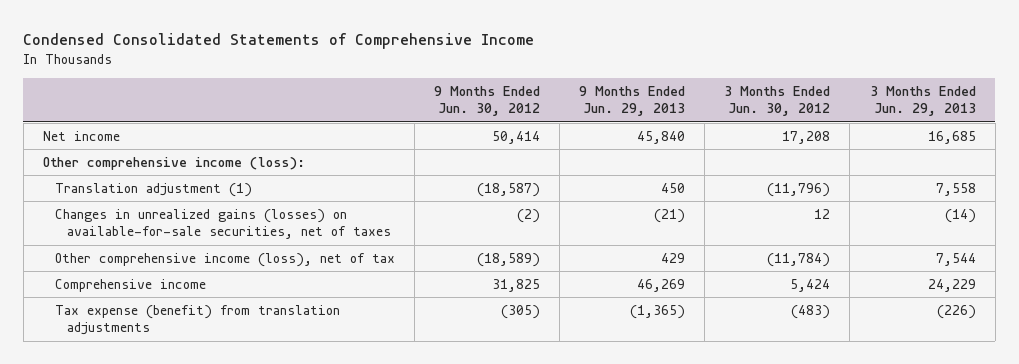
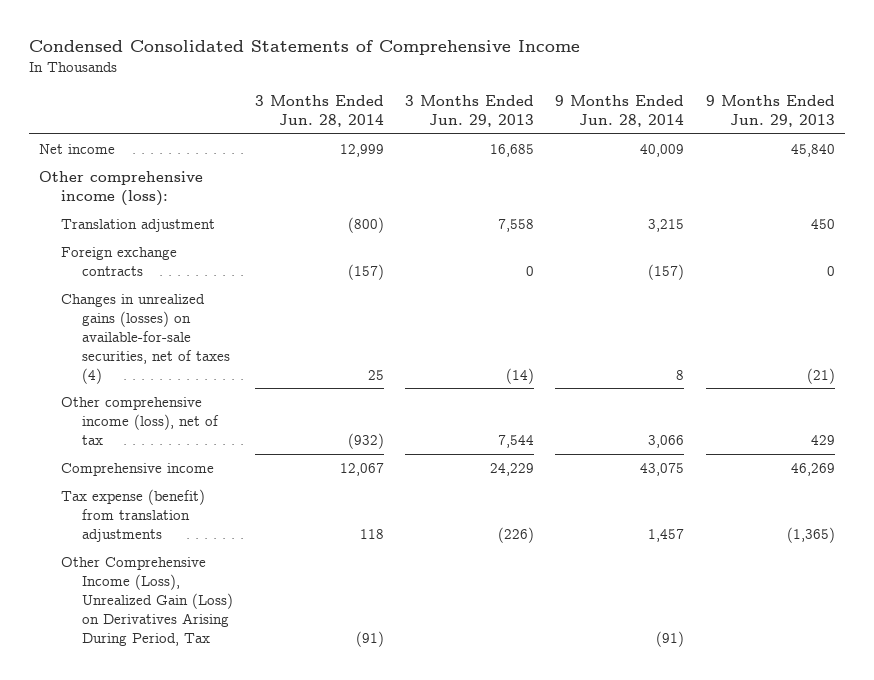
[434,85,541,117] 9 Months Ended Jun. 30, 2012 -> none
[724,85,831,117] 3 Months Ended Jun. 30, 2012 -> none
none -> [254,95,384,127] 3 Months Ended Jun. 28, 2014
none -> [555,95,685,127] 9 Months Ended Jun. 28, 2014
[55,182,253,197] Translation adjustment (1) -> [60,219,215,233] Translation adjustment
none -> [60,247,177,276] Foreign exchange contracts
[55,208,392,240] Changes in unrealized gains (losses) on available-for-sale securities, net of taxes -> [60,294,231,384] Changes in unrealized gains (losses) on available-for-sale securities, net of taxes (4)
none -> [60,557,234,646] Other Comprehensive Income (Loss), Unrealized Gain (Loss) on Derivatives Arising During Period, Tax

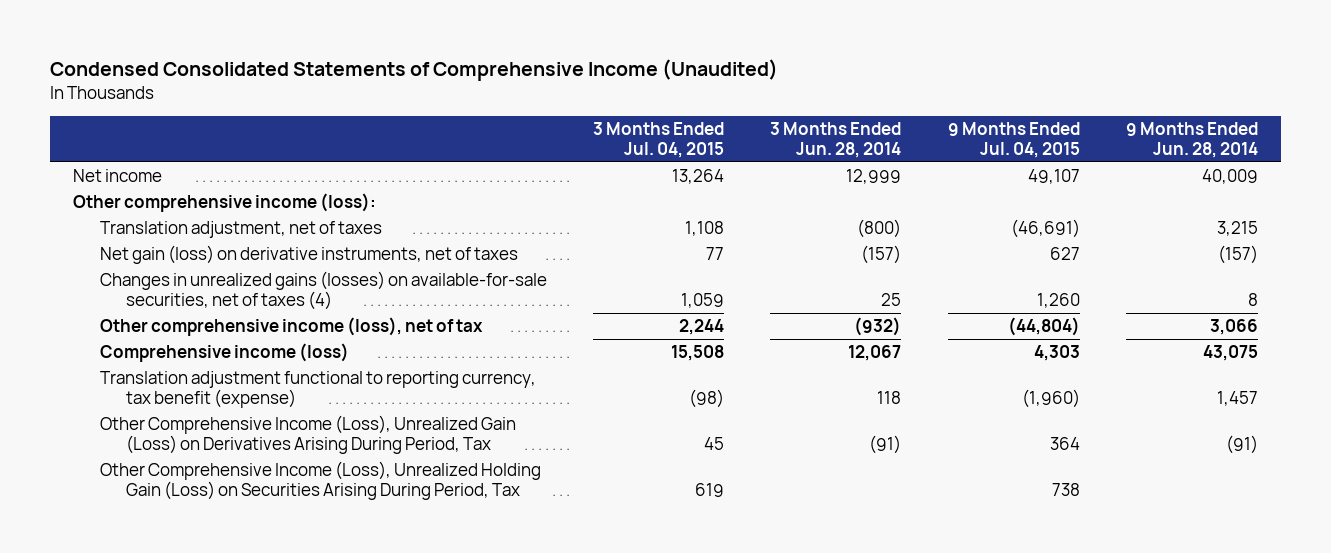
[28,39,580,55] Condensed Consolidated Statements of Comprehensive Income -> [50,59,779,82] Condensed Consolidated Statements of Comprehensive Income (Unaudited)
[404,95,534,127] 3 Months Ended Jun. 29, 2013 -> none
[705,95,835,127] 9 Months Ended Jun. 29, 2013 -> none
none -> [593,121,725,159] 3 Months Ended Jul. 04, 2015
none -> [947,121,1080,159] 9 Months Ended Jul. 04, 2015
[60,219,215,233] Translation adjustment -> [99,220,382,238] Translation adjustment, net of taxes
[60,247,177,276] Foreign exchange contracts -> [99,244,518,264] Net gain (loss) on derivative instruments, net of taxes
[60,463,214,477] Comprehensive income -> [99,342,349,362] Comprehensive income (loss)
[60,489,205,542] Tax expense (benefit) from translation adjustments -> [99,370,536,409] Translation adjustment functional to reporting currency, tax benefit (expense)
none -> [99,460,541,501] Other Comprehensive Income (Loss), Unrealized Holding Gain (Loss) on Securities Arising During Period, Tax

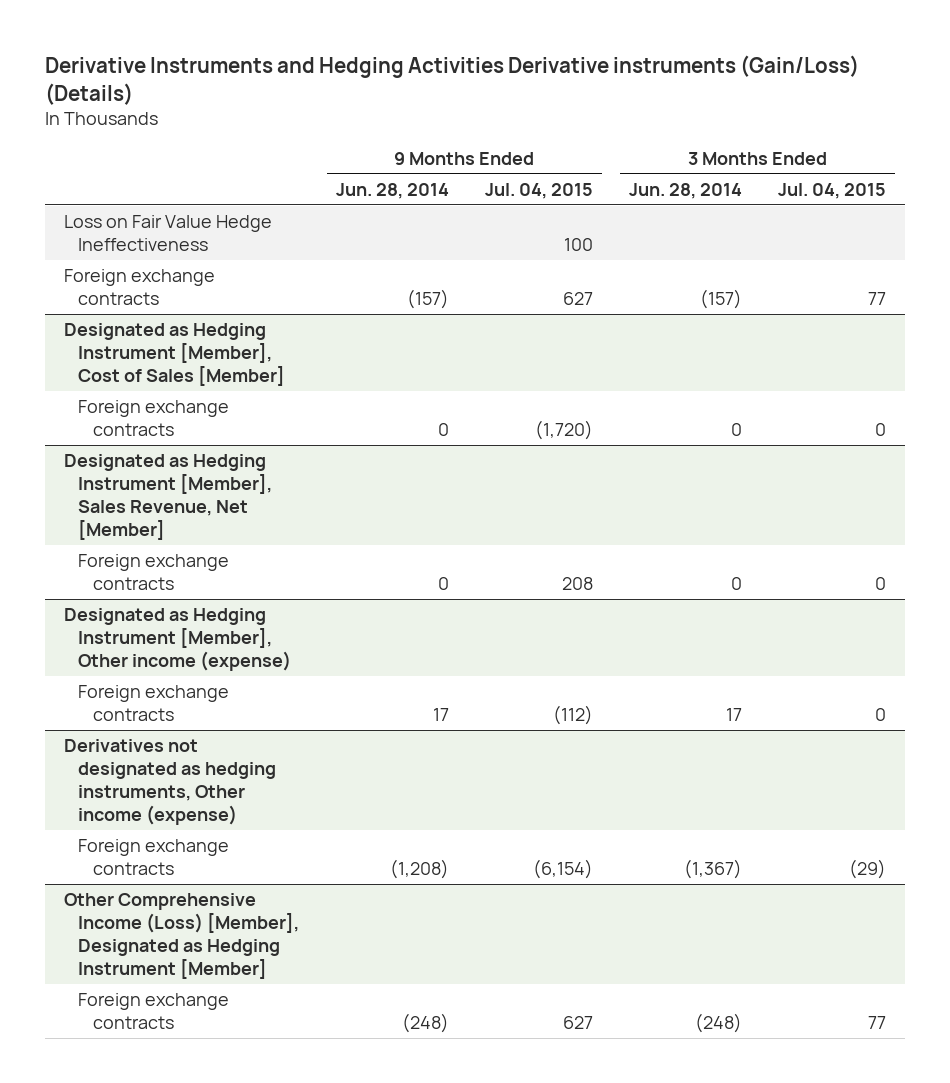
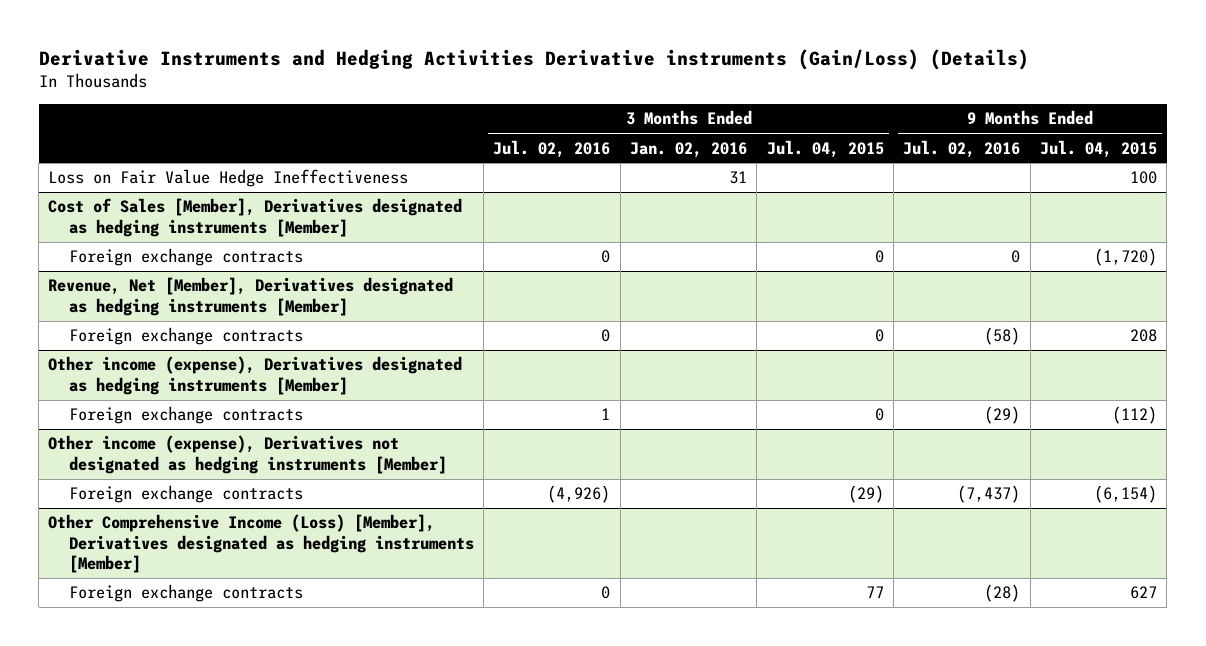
[335,182,449,199] Jun. 28, 2014 -> none
[629,182,743,199] Jun. 28, 2014 -> none
none -> [493,139,611,158] Jul. 02, 2016
none -> [630,141,748,158] Jan. 02, 2016
none -> [903,139,1021,158] Jul. 02, 2016
[63,268,215,305] Foreign exchange contracts -> none
[63,322,286,386] Designated as Hedging Instrument [Member], Cost of Sales [Member] -> [48,198,463,237] Cost of Sales [Member], Derivatives designated as hedging instruments [Member]
[63,453,273,540] Designated as Hedging Instrument [Member], Sales Revenue, Net [Member] -> [48,277,454,316] Revenue, Net [Member], Derivatives designated as hedging instruments [Member]
[63,607,292,671] Designated as Hedging Instrument [Member], Other income (expense) -> [48,356,463,395] Other income (expense), Derivatives designated as hedging instruments [Member]
[63,738,277,825] Derivatives not designated as hedging instruments, Other income (expense) -> [48,435,447,474] Other income (expense), Derivatives not designated as hedging instruments [Member]
[63,892,300,979] Other Comprehensive Income (Loss) [Member], Designated as Hedging Instrument [Member] -> [48,514,474,574] Other Comprehensive Income (Loss) [Member], Derivatives designated as hedging instruments [Member]

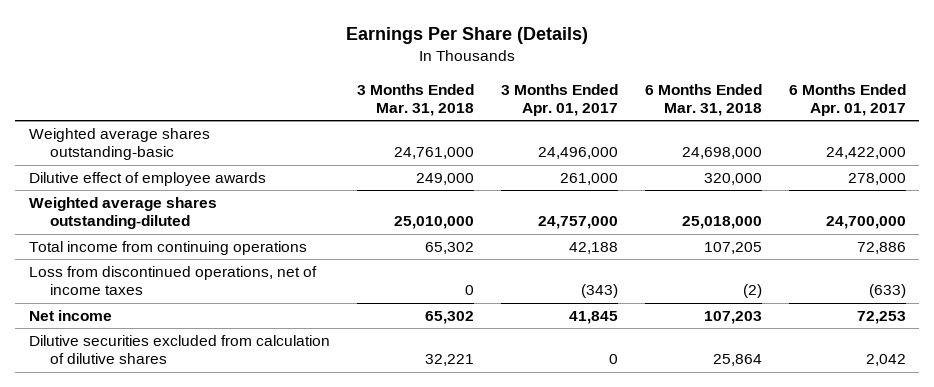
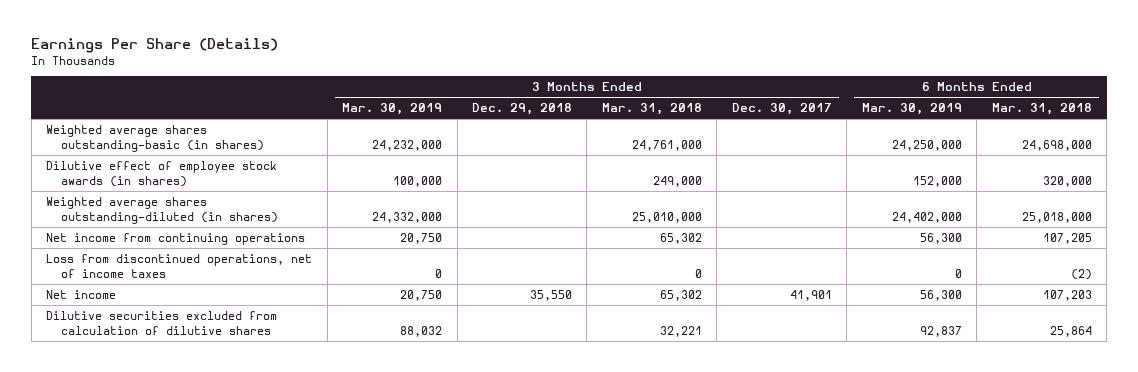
[500,83,618,117] 3 Months Ended Apr. 01, 2017 -> none
[788,83,906,117] 6 Months Ended Apr. 01, 2017 -> none
none -> [342,103,443,116] Mar. 30, 2019
none -> [472,103,573,116] Dec. 29, 2018
none -> [731,103,832,116] Dec. 30, 2017
none -> [861,103,962,116] Mar. 30, 2019
[28,128,210,161] Weighted average shares outstanding-basic -> [46,124,264,152] Weighted average shares outstanding-basic (in shares)
[28,172,266,187] Dilutive effect of employee awards -> [46,160,278,187] Dilutive effect of employee stock awards (in shares)
[28,197,217,230] Weighted average shares outstanding-diluted -> [46,196,278,224] Weighted average shares outstanding-diluted (in shares)
[28,241,307,256] Total income from continuing operations -> [46,232,306,245] Net income from continuing operations

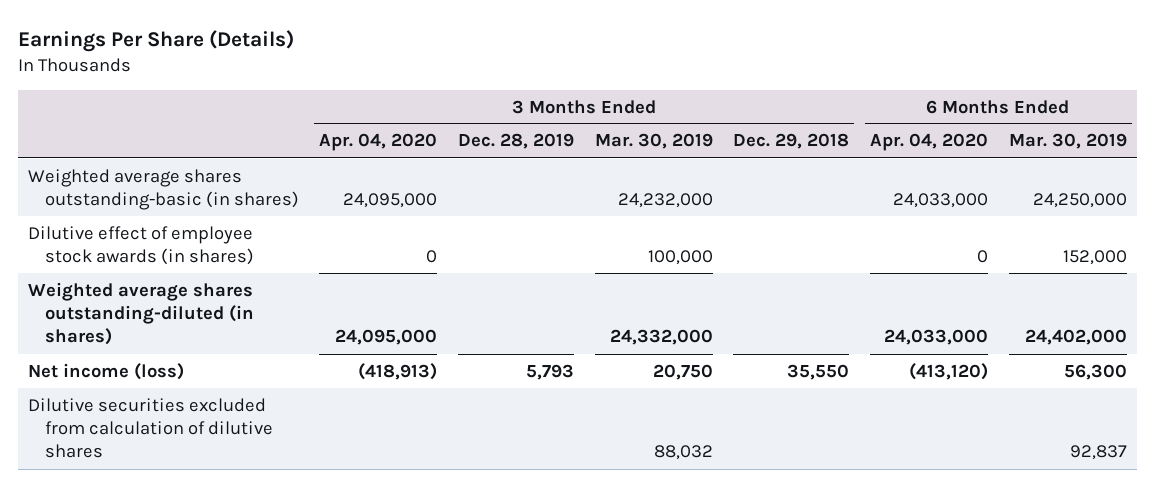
[601,103,702,116] Mar. 31, 2018 -> none
[731,103,832,116] Dec. 30, 2017 -> none
[991,103,1092,116] Mar. 31, 2018 -> none
none -> [319,133,438,152] Apr. 04, 2020
none -> [457,133,574,150] Dec. 28, 2019
none -> [869,133,988,152] Apr. 04, 2020
[46,232,306,245] Net income from continuing operations -> none
[46,253,313,278] Loss from discontinued operations, net of income taxes -> none
[46,289,117,299] Net income -> [28,362,185,380] Net income (loss)

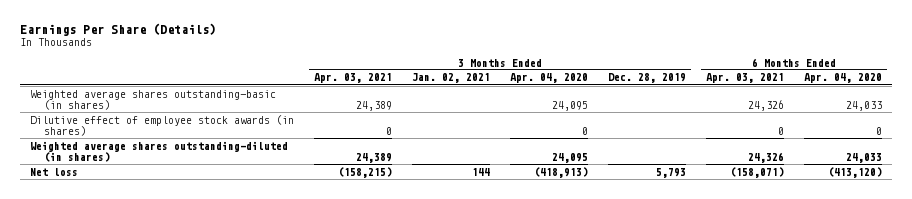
[594,133,713,150] Mar. 30, 2019 -> none
[733,133,850,150] Dec. 29, 2018 -> none
[1008,133,1127,150] Mar. 30, 2019 -> none
none -> [313,73,392,84] Apr. 03, 2021
none -> [411,73,490,84] Jan. 02, 2021
none -> [705,73,784,84] Apr. 03, 2021
[343,193,438,209] 24,095,000 -> [551,100,588,111] 24,095
[892,193,988,209] 24,033,000 -> [846,100,883,111] 24,033
[28,397,273,459] Dilutive securities excluded from calculation of dilutive shares -> none
[335,329,438,346] 24,095,000 -> [551,152,588,163] 24,095
[883,329,988,346] 24,033,000 -> [846,152,883,163] 24,033
[28,362,185,380] Net income (loss) -> [29,167,78,176] Net loss

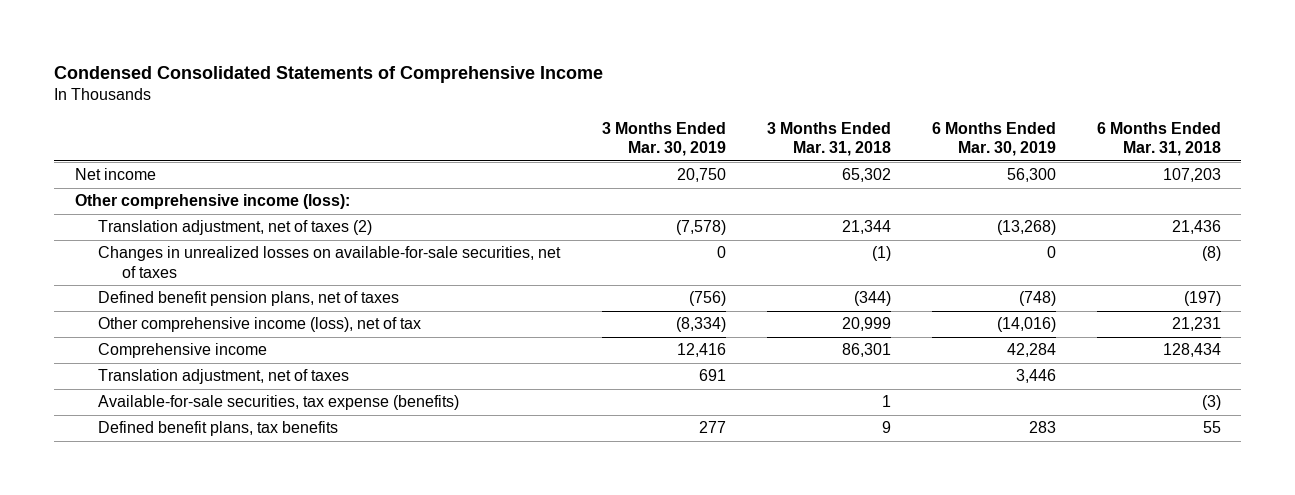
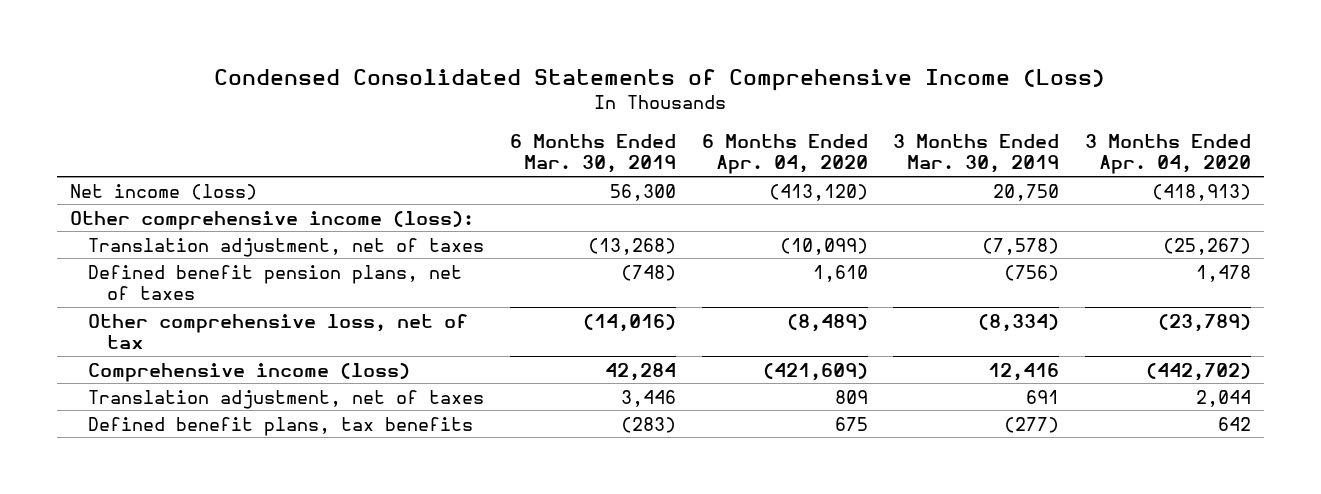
[54,65,604,83] Condensed Consolidated Statements of Comprehensive Income -> [214,68,1106,91] Condensed Consolidated Statements of Comprehensive Income (Loss)
[766,122,891,157] 3 Months Ended Mar. 31, 2018 -> none
[1096,122,1221,157] 6 Months Ended Mar. 31, 2018 -> none
none -> [701,133,868,175] 6 Months Ended Apr. 04, 2020
none -> [1085,133,1252,175] 3 Months Ended Apr. 04, 2020
[74,168,156,181] Net income -> [69,183,257,200] Net income (loss)
[98,246,562,278] Changes in unrealized losses on available-for-sale securities, net of taxes -> none
[98,220,373,236] Translation adjustment, net of taxes (2) -> [88,237,485,257] Translation adjustment, net of taxes
[98,317,422,333] Other comprehensive income (loss), net of tax -> [88,313,469,350] Other comprehensive loss, net of tax
[98,343,268,359] Comprehensive income -> [88,362,411,382] Comprehensive income (loss)
[98,395,460,411] Available-for-sale securities, tax expense (benefits) -> none
[698,421,726,434] 277 -> [1004,416,1060,433] (277)
[1028,421,1056,434] 283 -> [620,416,676,433] (283)

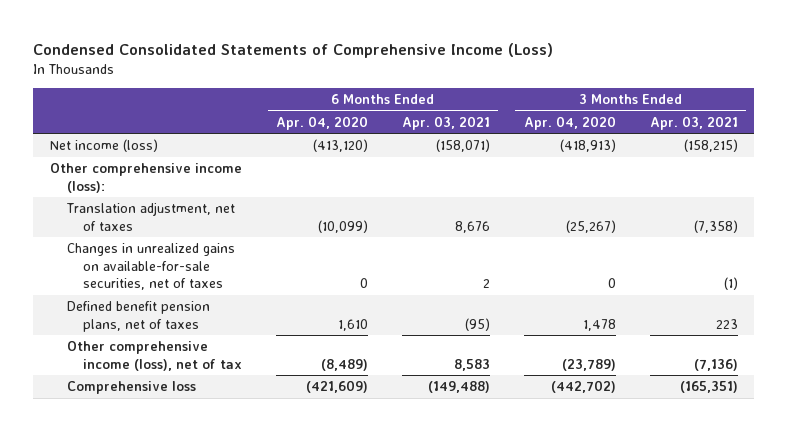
[509,133,676,174] 6 Months Ended Mar. 30, 2019 -> none
[893,133,1060,174] 3 Months Ended Mar. 30, 2019 -> none
none -> [401,115,490,130] Apr. 03, 2021
none -> [649,115,738,130] Apr. 03, 2021
none -> [66,243,235,291] Changes in unrealized gains on available-for-sale securities, net of taxes
[88,389,485,409] Translation adjustment, net of taxes -> none
[88,416,474,436] Defined benefit plans, tax benefits -> none
[88,313,469,350] Other comprehensive loss, net of tax -> [66,341,242,371] Other comprehensive income (loss), net of tax
[88,362,411,382] Comprehensive income (loss) -> [66,381,196,395] Comprehensive loss

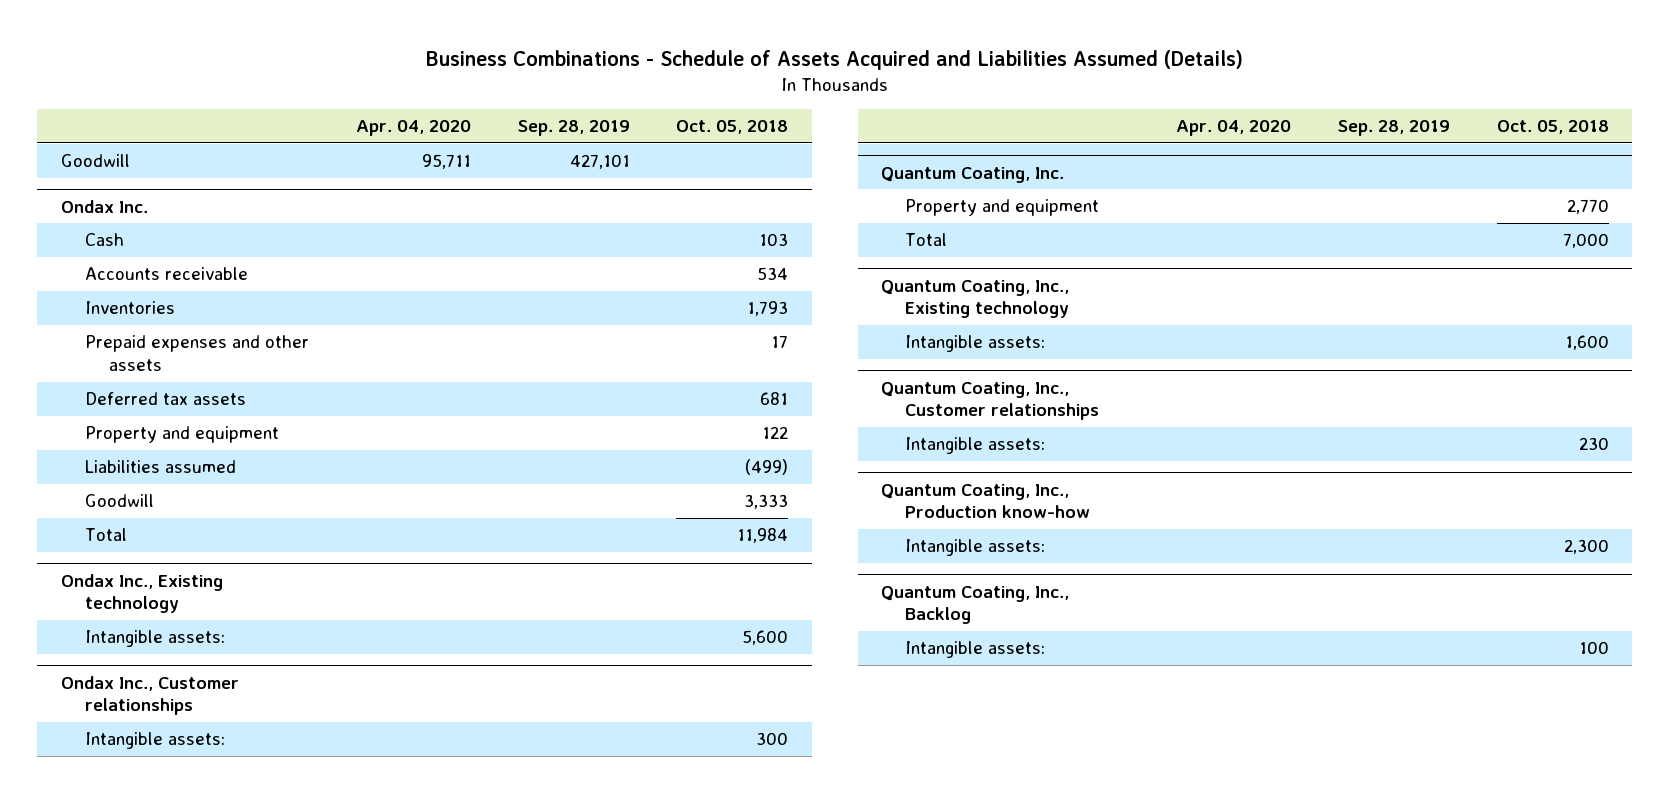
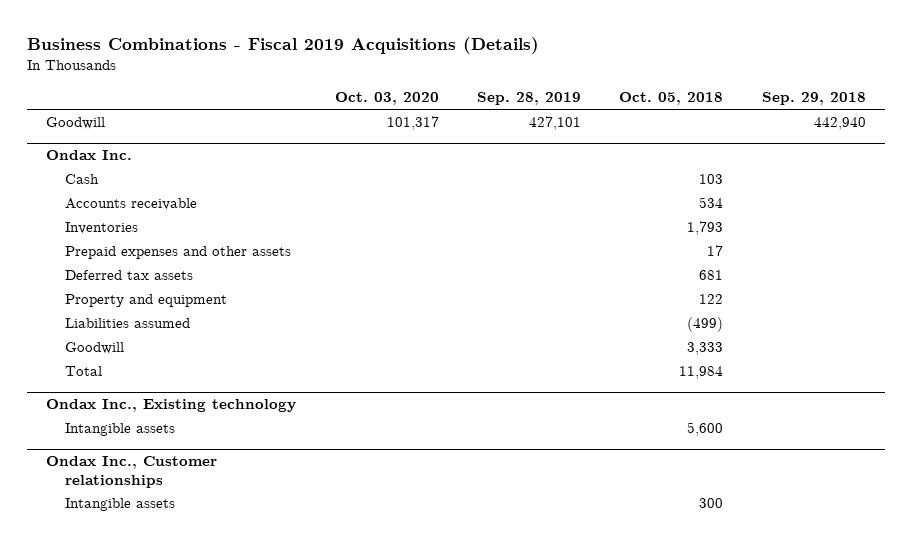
[425,49,1243,70] Business Combinations - Schedule of Assets Acquired and Liabilities Assumed (Details) -> [27,37,540,55] Business Combinations - Fiscal 2019 Acquisitions (Details)
[355,120,471,137] Apr. 04, 2020 -> none
none -> [334,92,439,106] Oct. 03, 2020
none -> [761,92,866,106] Sep. 29, 2018
[84,630,225,648] Intangible assets: -> [65,423,176,437] Intangible assets
[881,166,1065,183] Quantum Coating, Inc. -> none
[905,199,1100,217] Property and equipment -> none
[905,233,948,247] Total -> none
[881,279,1070,319] Quantum Coating, Inc., Existing technology -> none
[905,335,1046,353] Intangible assets: -> none
[881,381,1100,421] Quantum Coating, Inc., Customer relationships -> none
[905,437,1046,455] Intangible assets: -> none
[881,483,1091,519] Quantum Coating, Inc., Production know-how -> none
[905,539,1046,557] Intangible assets: -> none
[881,585,1070,625] Quantum Coating, Inc., Backlog -> none
[905,641,1046,659] Intangible assets: -> none
[84,732,225,750] Intangible assets: -> [65,498,176,512] Intangible assets

